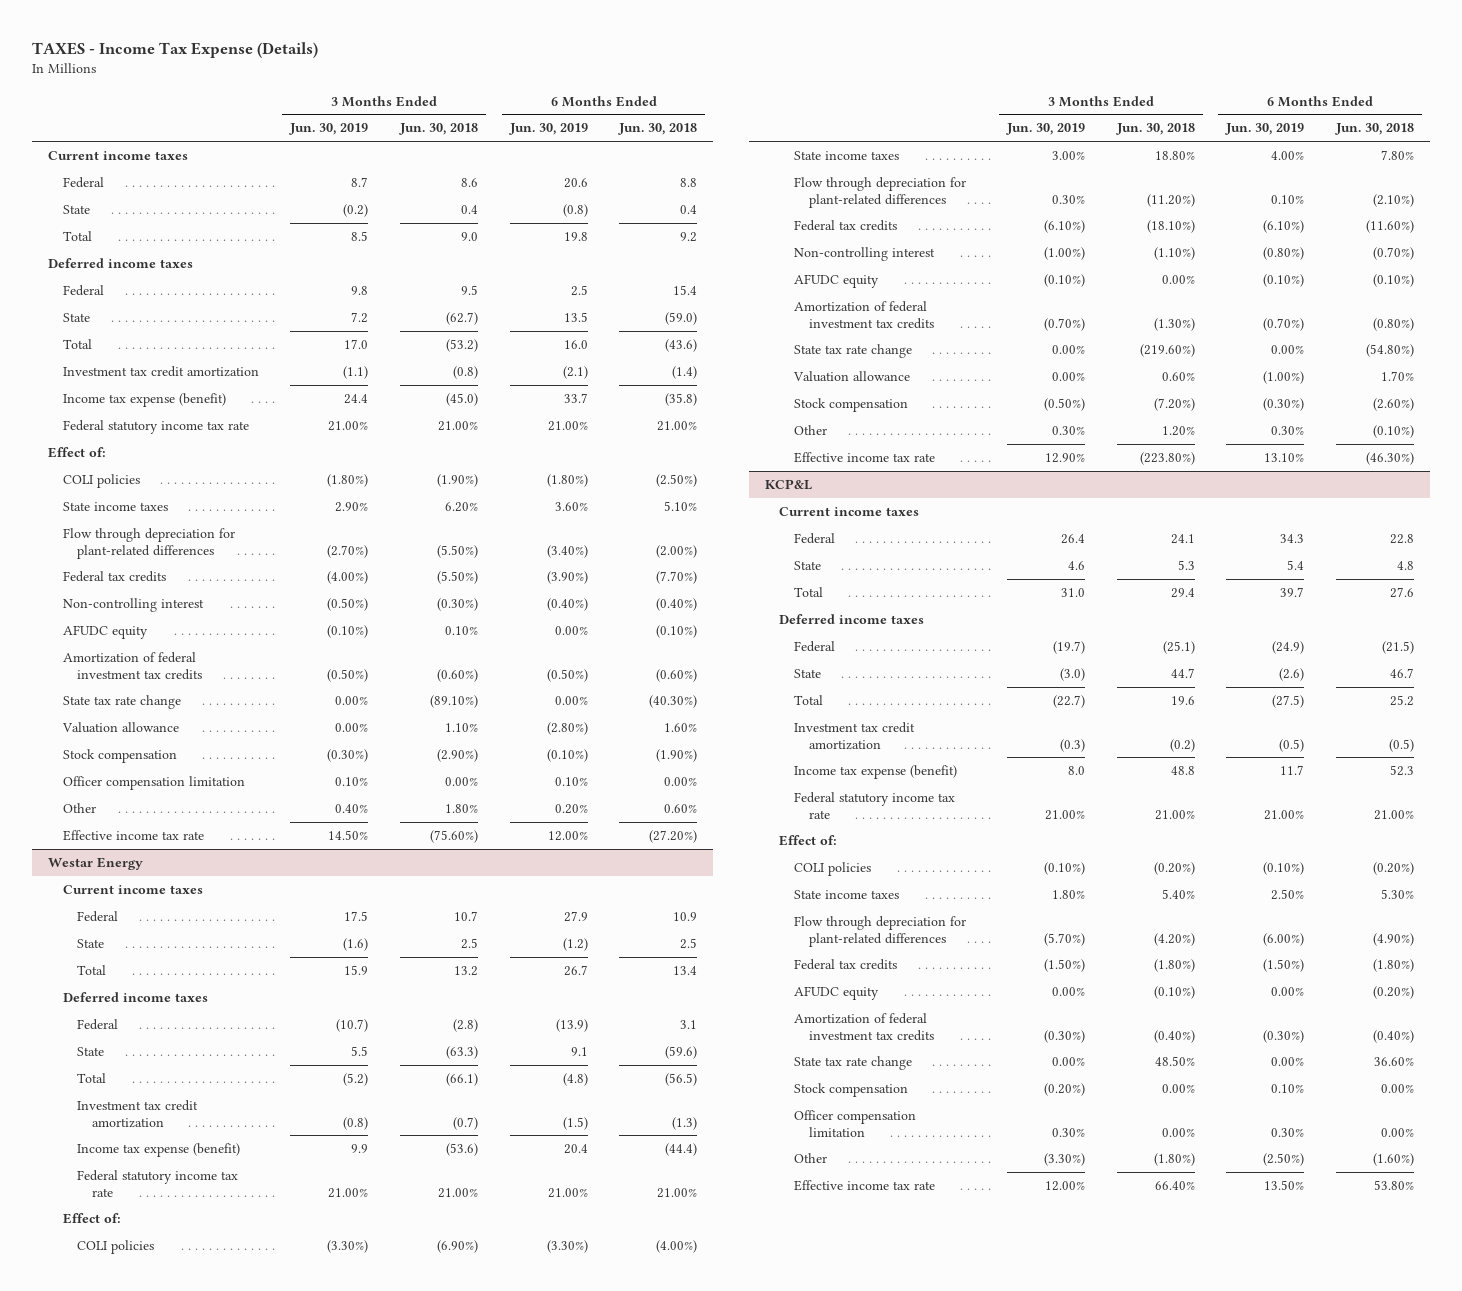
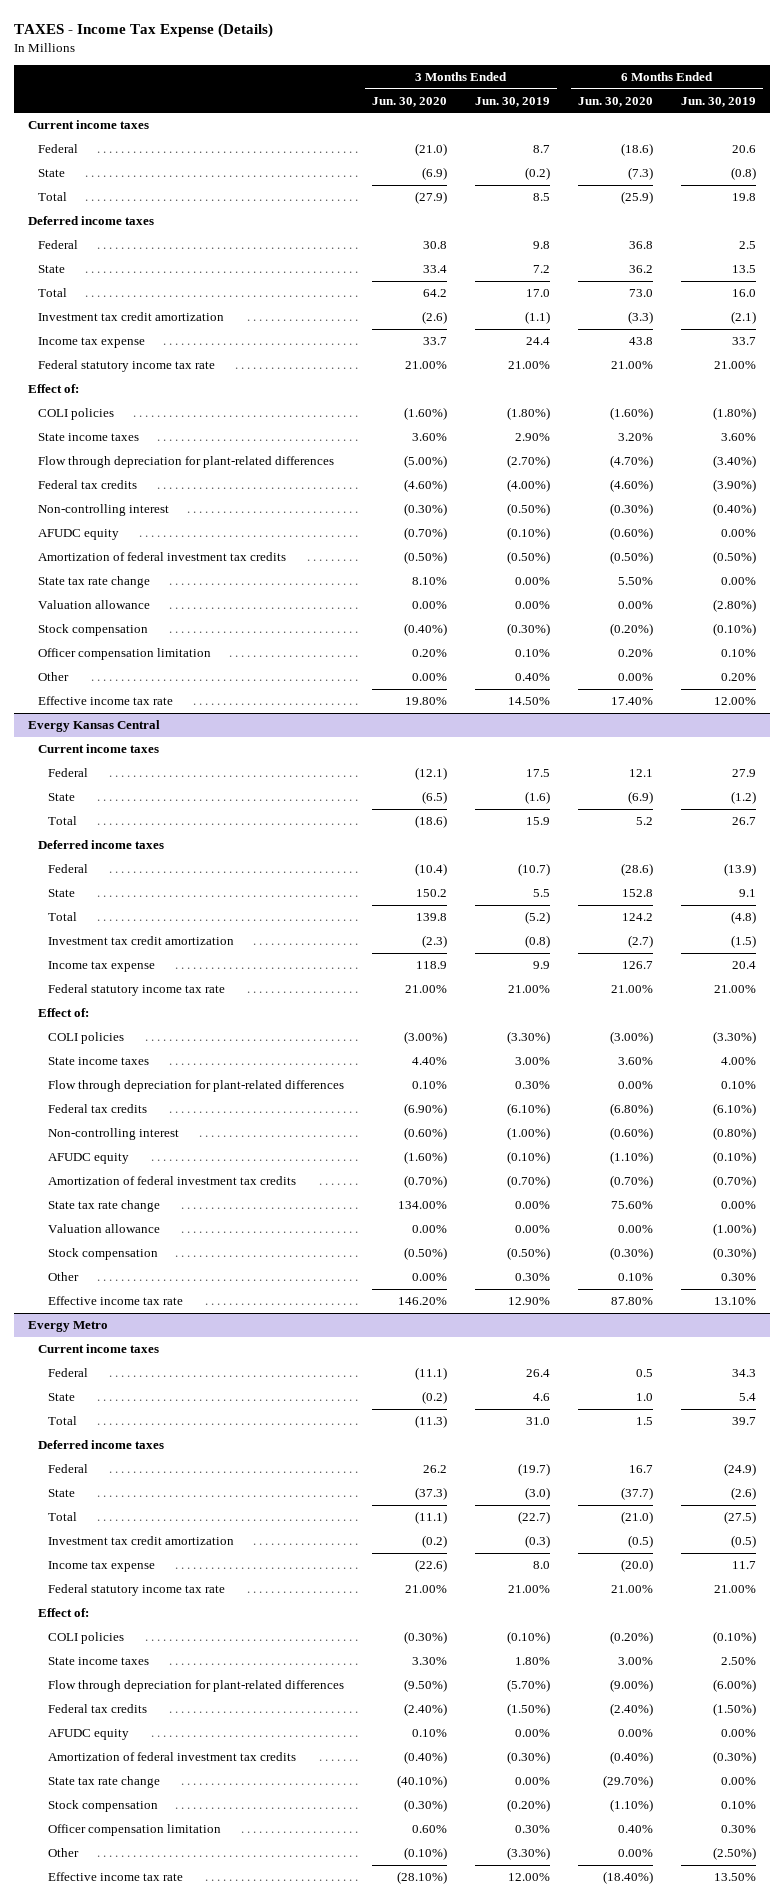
[399,123,479,136] Jun. 30, 2018 -> none
[618,123,698,136] Jun. 30, 2018 -> none
none -> [371,96,447,107] Jun. 30, 2020
none -> [577,96,653,107] Jun. 30, 2020
[62,393,226,408] Income tax expense (benefit) -> [37,337,145,349] Income tax expense
[47,857,143,871] Westar Energy -> none
none -> [27,720,160,733] Evergy Kansas Central
[77,1143,241,1158] Income tax expense (benefit) -> [47,961,155,973] Income tax expense
[764,479,812,491] KCP&L -> none
none -> [27,1321,108,1333] Evergy Metro
[794,765,958,780] Income tax expense (benefit) -> [47,1561,155,1573] Income tax expense

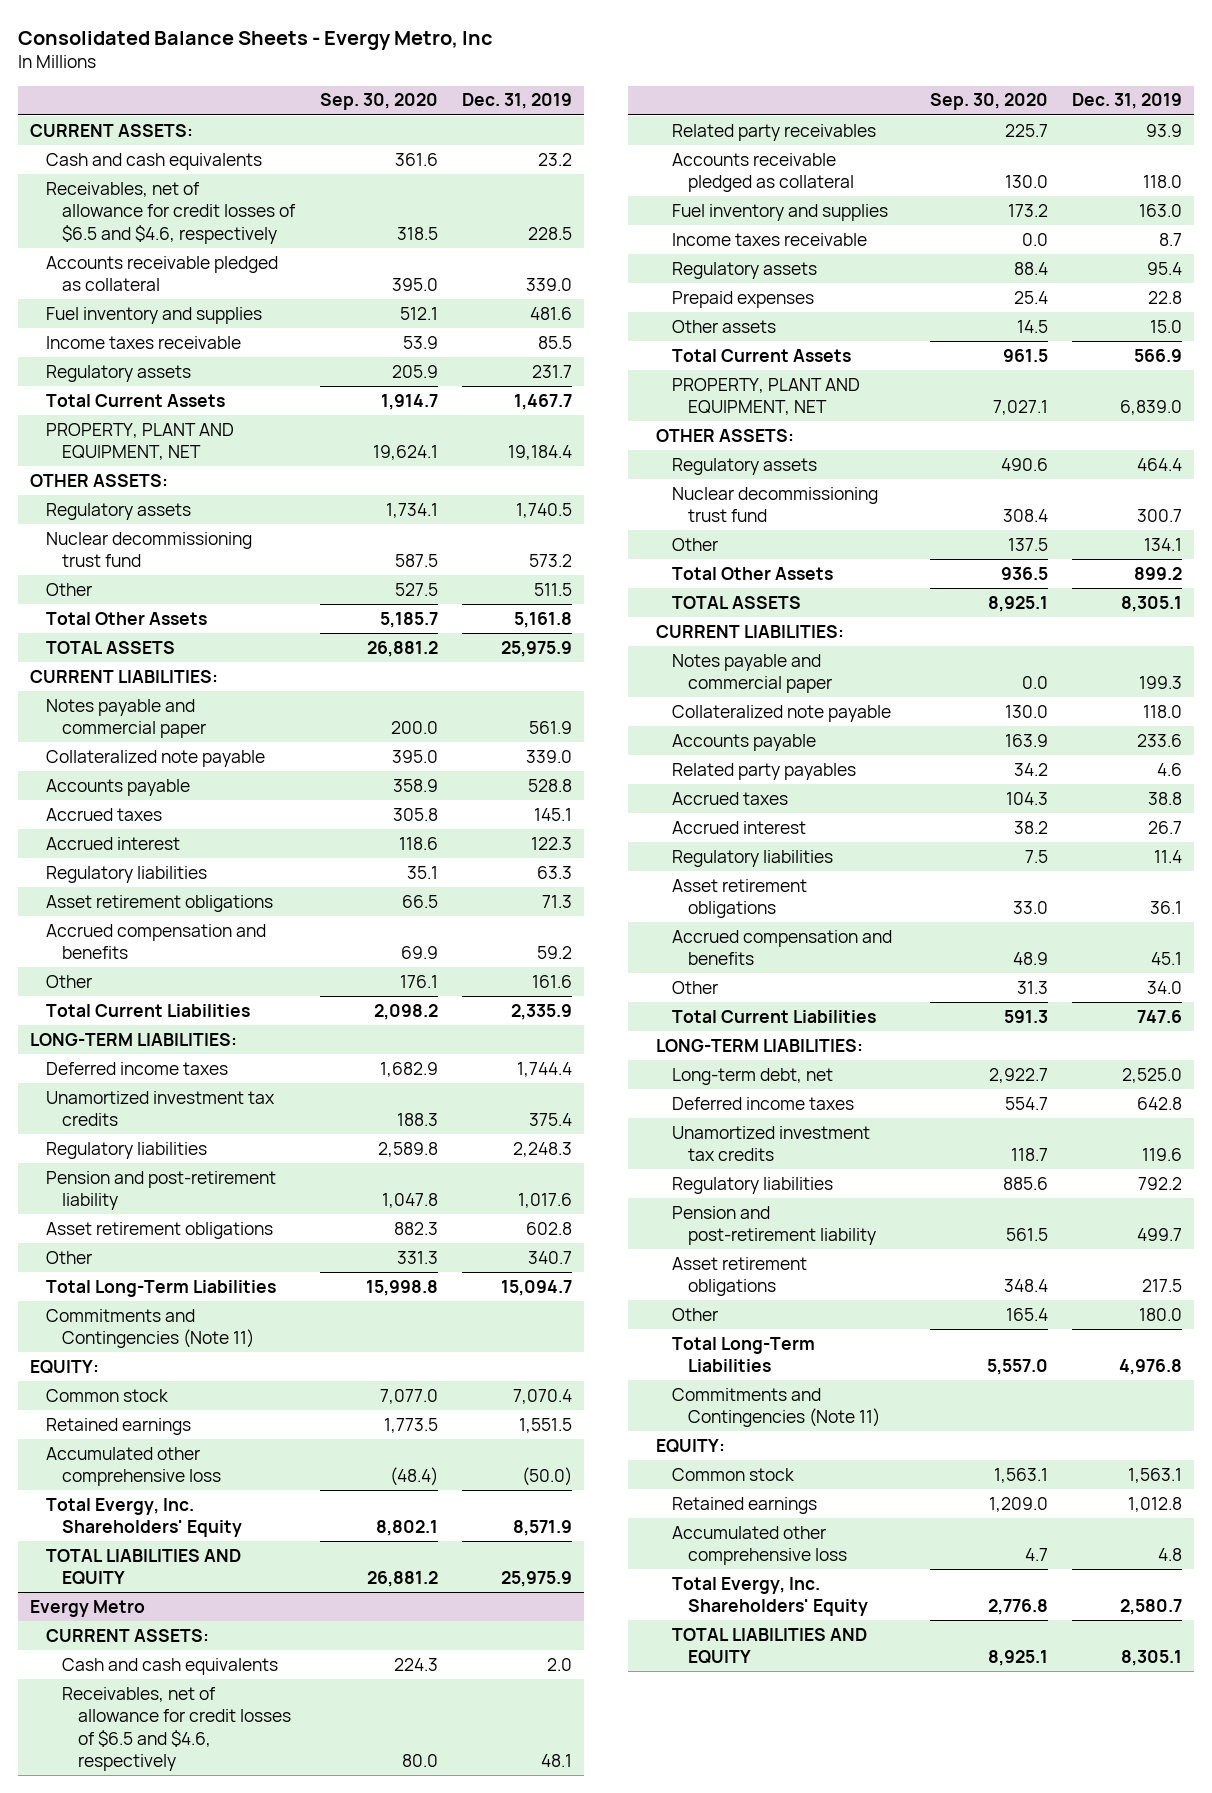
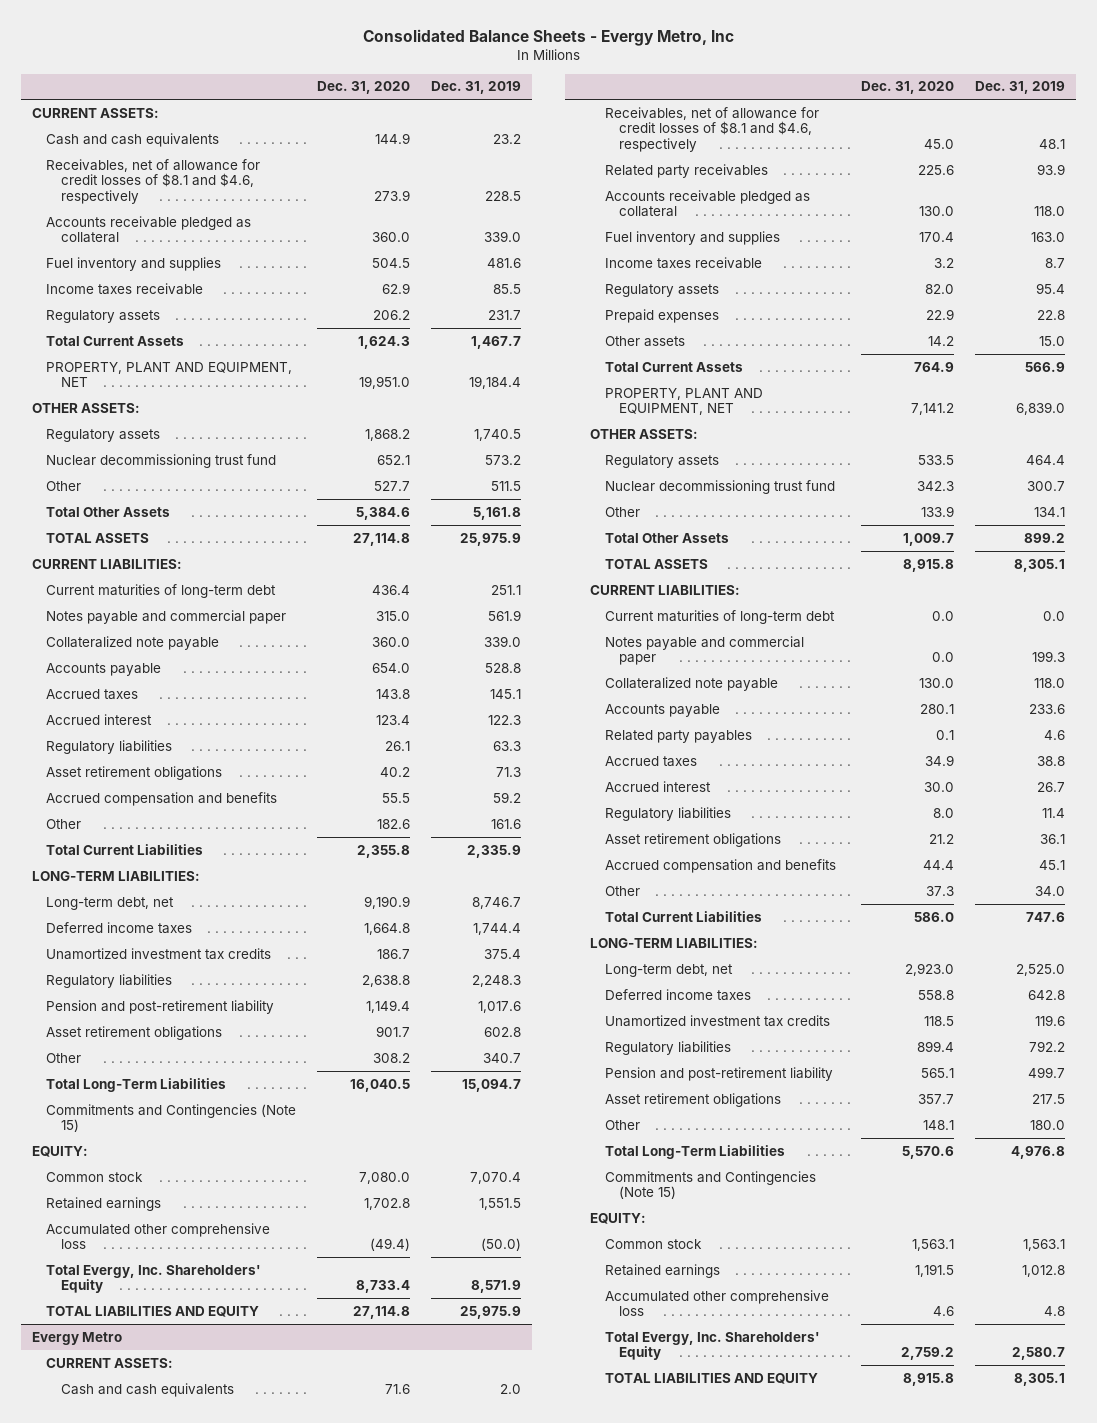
[319,93,438,111] Sep. 30, 2020 -> none
none -> [317,81,411,95] Dec. 31, 2020
[46,181,297,244] Receivables, net of allowance for credit losses of $6.5 and $4.6, respectively -> [46,158,261,204] Receivables, net of allowance for credit losses of $8.1 and $4.6, respectively
none -> [46,583,277,598] Current maturities of long-term debt
none -> [46,896,175,910] Long-term debt, net
[46,1308,255,1349] Commitments and Contingencies (Note 11) -> [46,1103,297,1133] Commitments and Contingencies (Note 15)
[62,1686,292,1772] Receivables, net of allowance for credit losses of $6.5 and $4.6, respectively -> [604,106,819,152] Receivables, net of allowance for credit losses of $8.1 and $4.6, respectively
none -> [604,609,835,624] Current maturities of long-term debt
[672,1387,881,1428] Commitments and Contingencies (Note 11) -> [604,1170,816,1200] Commitments and Contingencies (Note 15)

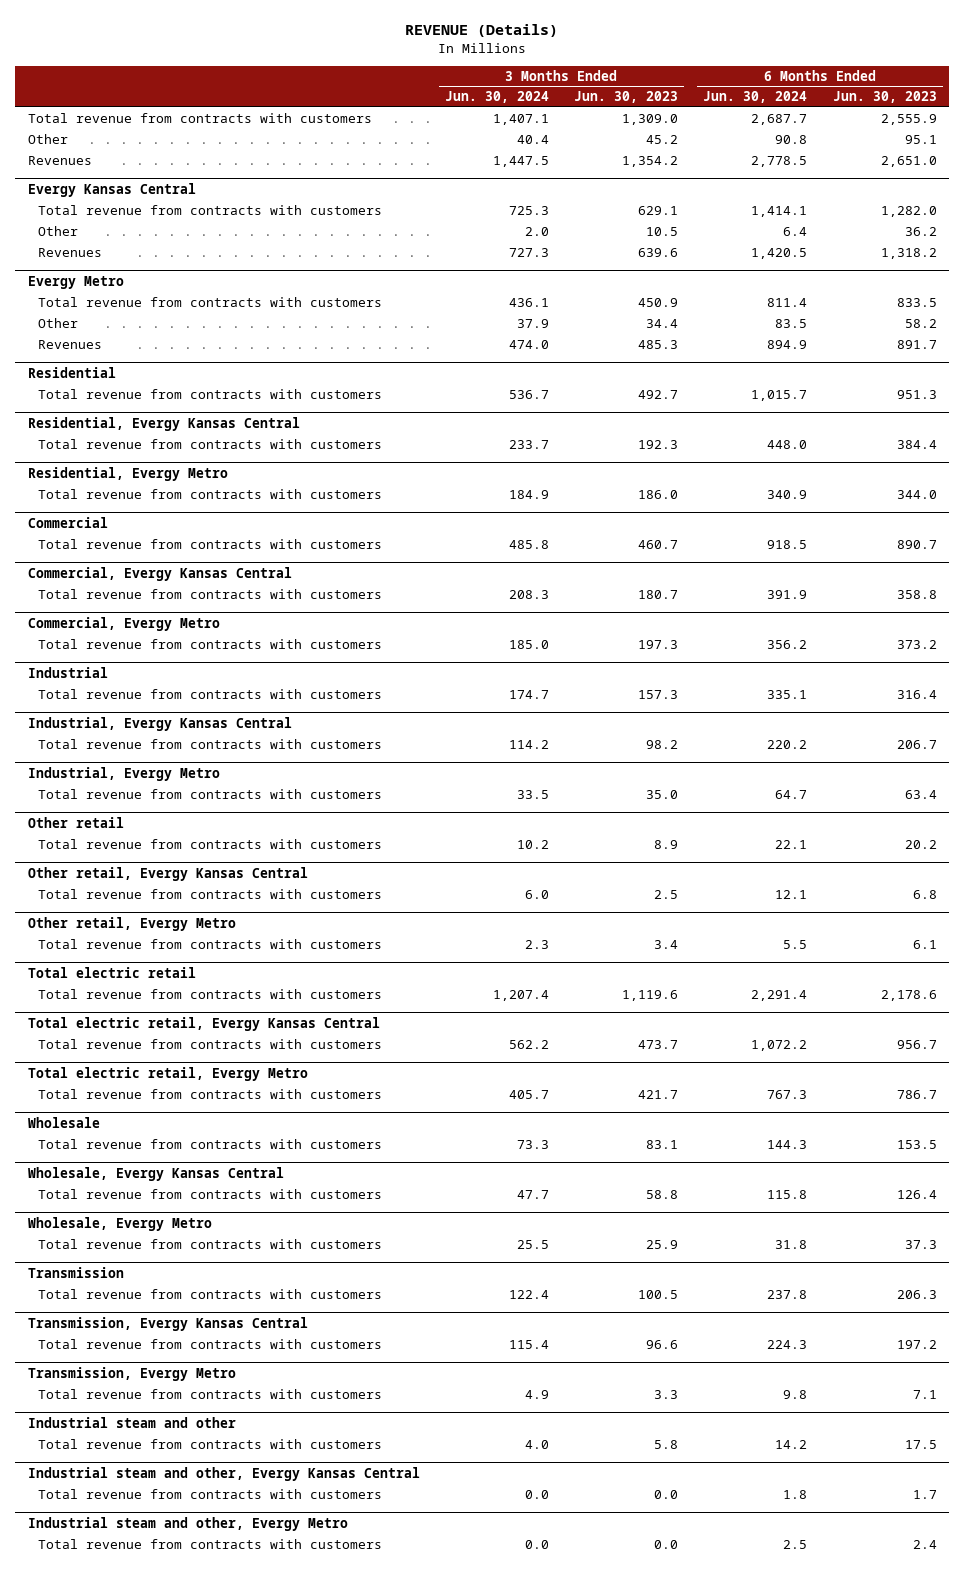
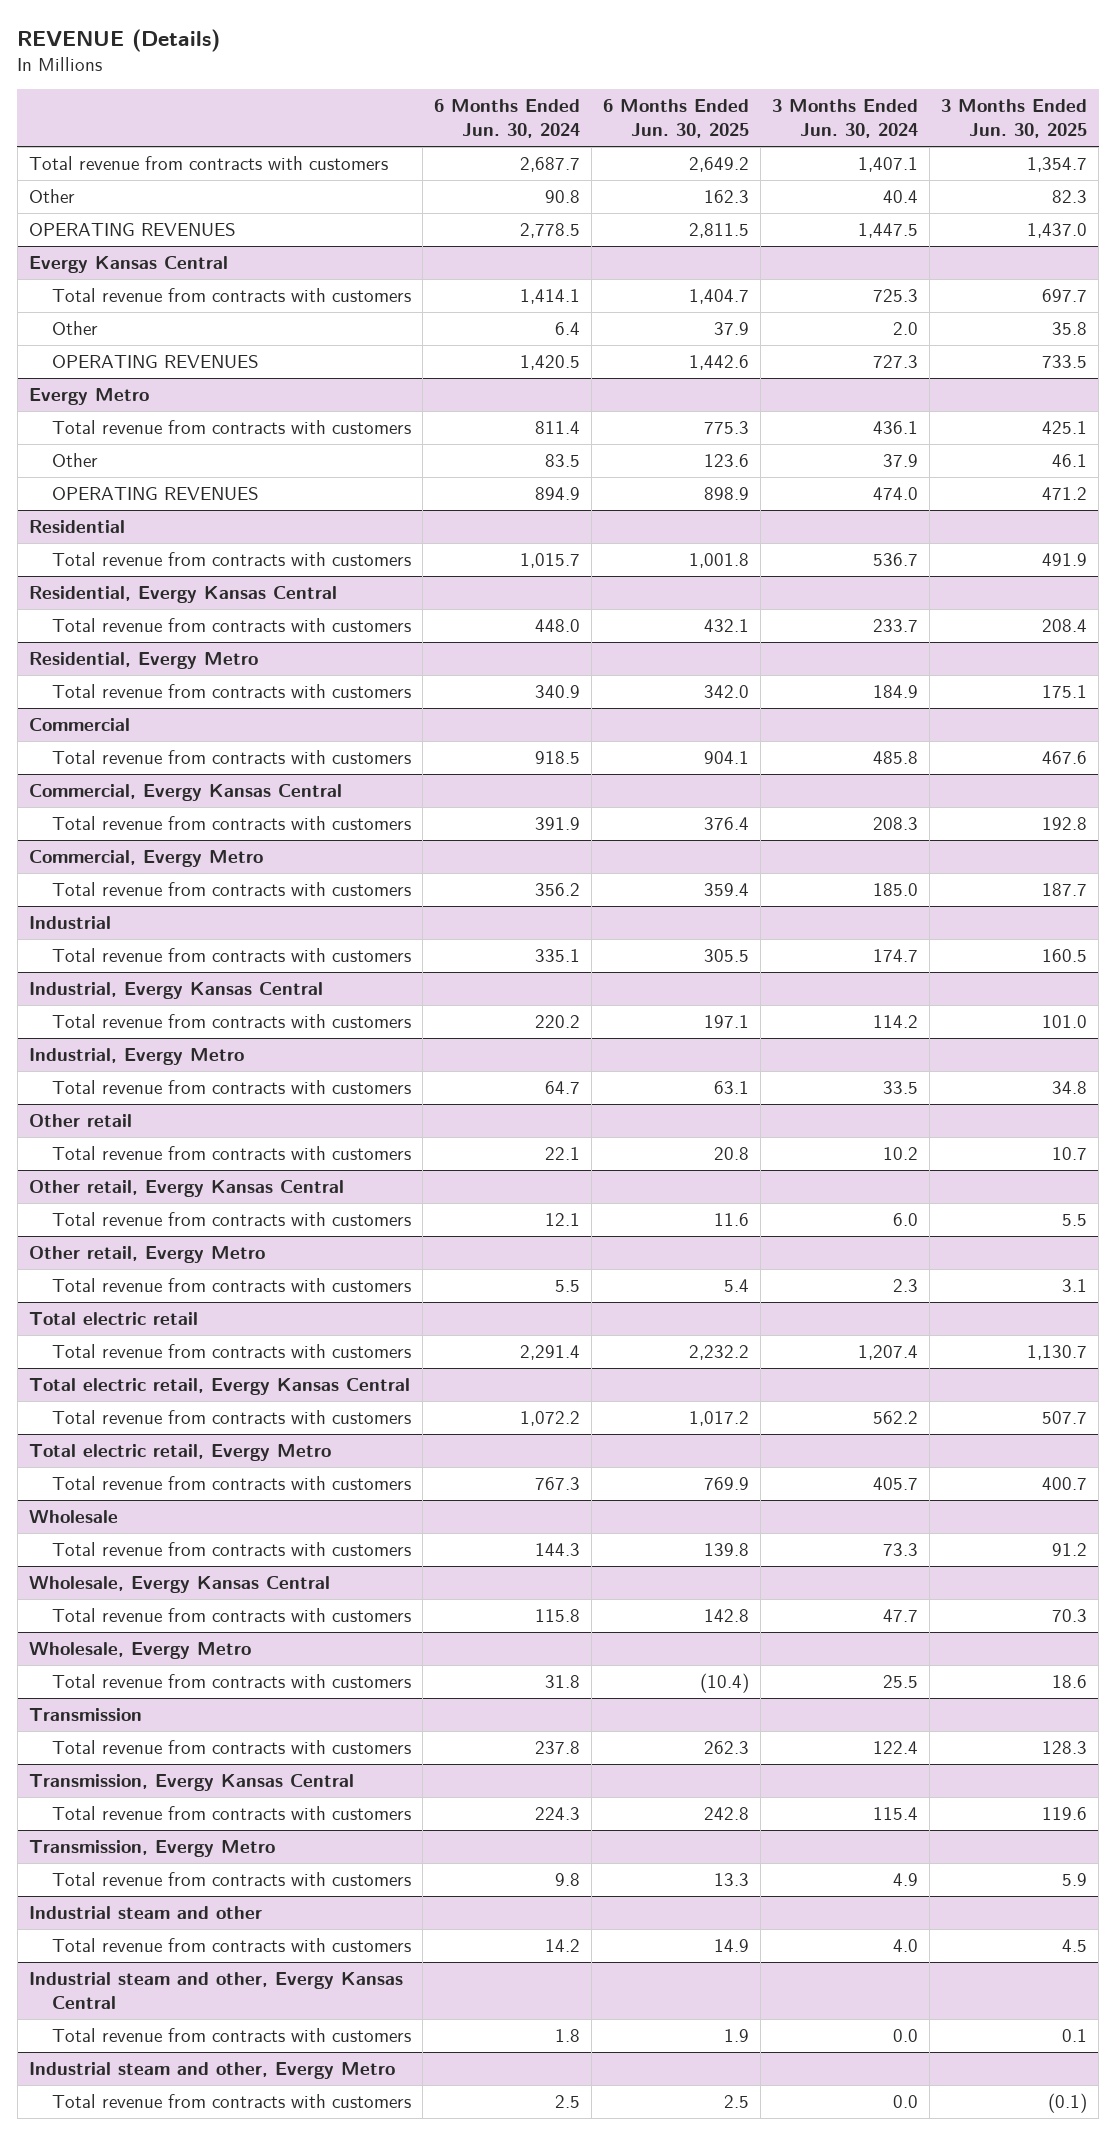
[574,91,679,104] Jun. 30, 2023 -> none
[832,91,937,104] Jun. 30, 2023 -> none
none -> [602,99,749,139] 6 Months Ended Jun. 30, 2025
none -> [940,99,1087,139] 3 Months Ended Jun. 30, 2025
[27,155,92,165] Revenues -> [28,222,236,236] OPERATING REVENUES
[38,247,103,257] Revenues -> [51,354,259,368] OPERATING REVENUES
[38,339,103,349] Revenues -> [51,486,259,500] OPERATING REVENUES

